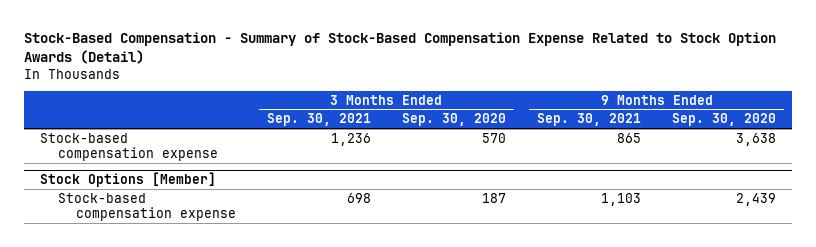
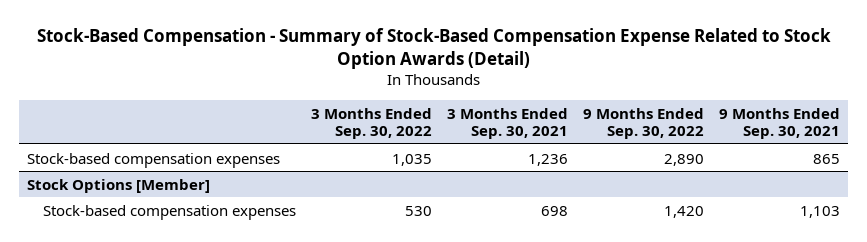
[401,113,506,127] Sep. 30, 2020 -> none
[672,113,777,127] Sep. 30, 2020 -> none
none -> [310,107,432,139] 3 Months Ended Sep. 30, 2022
none -> [583,107,705,139] 9 Months Ended Sep. 30, 2022
[39,132,218,161] Stock-based compensation expense -> [26,152,280,168] Stock-based compensation expenses
[57,192,236,221] Stock-based compensation expense -> [42,204,296,220] Stock-based compensation expenses

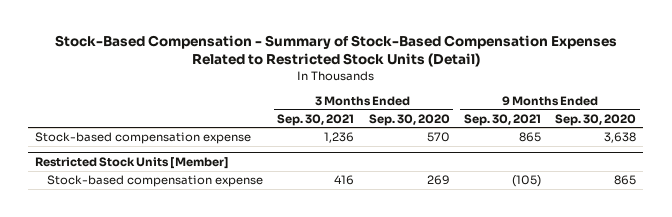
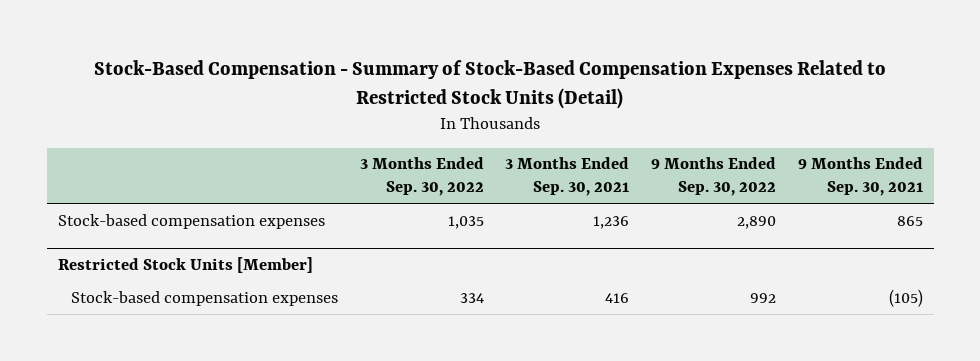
[368,113,450,126] Sep. 30, 2020 -> none
[555,113,637,126] Sep. 30, 2020 -> none
none -> [359,157,484,197] 3 Months Ended Sep. 30, 2022
none -> [651,157,777,197] 9 Months Ended Sep. 30, 2022
[35,132,252,145] Stock-based compensation expense -> [57,213,325,229] Stock-based compensation expenses
[46,175,263,188] Stock-based compensation expense -> [70,290,338,306] Stock-based compensation expenses

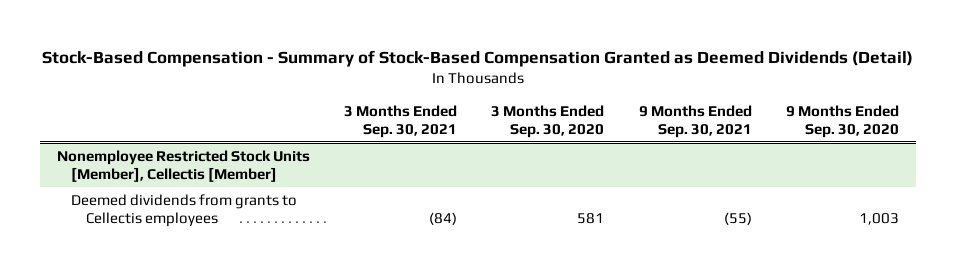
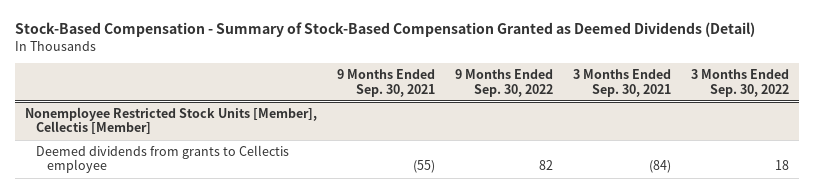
[491,104,605,138] 3 Months Ended Sep. 30, 2020 -> none
[786,104,900,138] 9 Months Ended Sep. 30, 2020 -> none
none -> [455,69,554,97] 9 Months Ended Sep. 30, 2022
none -> [691,69,790,97] 3 Months Ended Sep. 30, 2022
[71,194,298,227] Deemed dividends from grants to Cellectis employees -> [36,145,290,174] Deemed dividends from grants to Cellectis employee

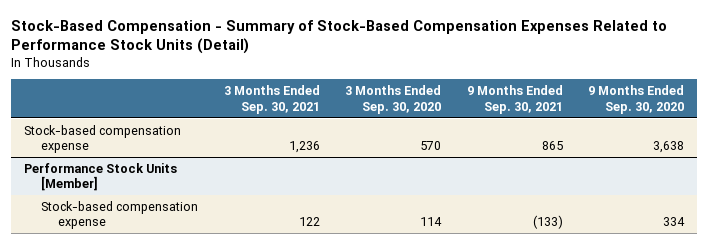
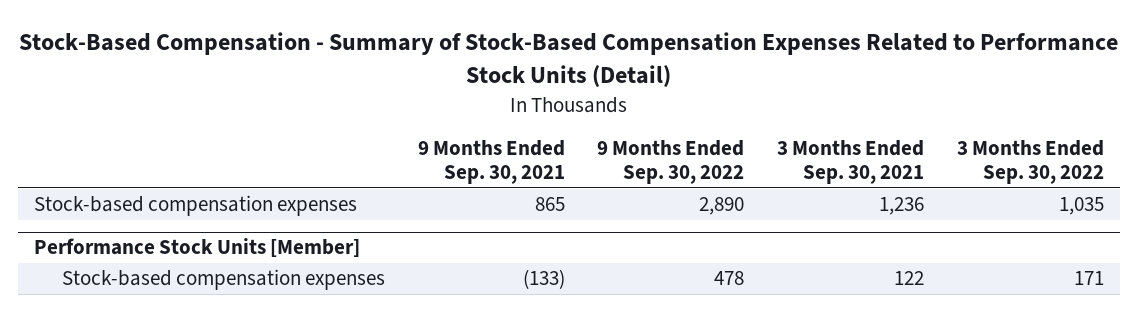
[345,85,442,114] 3 Months Ended Sep. 30, 2020 -> none
[588,85,685,114] 9 Months Ended Sep. 30, 2020 -> none
none -> [597,139,745,185] 9 Months Ended Sep. 30, 2022
none -> [956,139,1104,185] 3 Months Ended Sep. 30, 2022
[23,124,181,154] Stock-based compensation expense -> [34,195,358,217] Stock-based compensation expenses
[41,200,199,230] Stock-based compensation expense -> [61,269,385,291] Stock-based compensation expenses

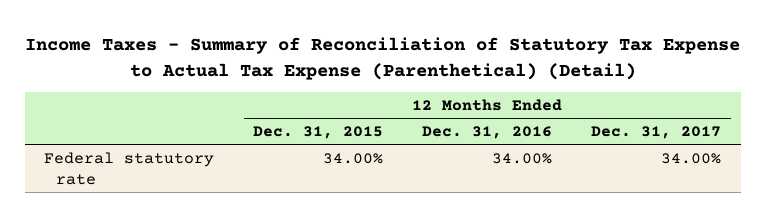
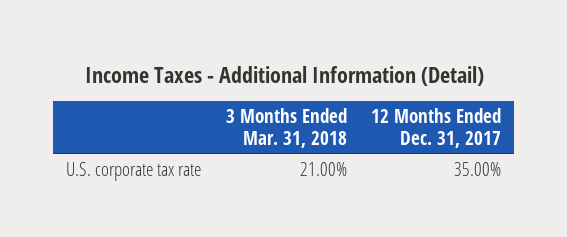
[24,37,740,80] Income Taxes - Summary of Reconciliation of Statutory Tax Expense to Actual Tax Expense (Parenthetical) (Detail) -> [84,65,484,86] Income Taxes - Additional Information (Detail)
[253,125,384,139] Dec. 31, 2015 -> none
[422,125,553,139] Dec. 31, 2016 -> none
none -> [225,107,347,148] 3 Months Ended Mar. 31, 2018
[44,151,215,185] Federal statutory rate -> none
none -> [65,161,201,181] U.S. corporate tax rate

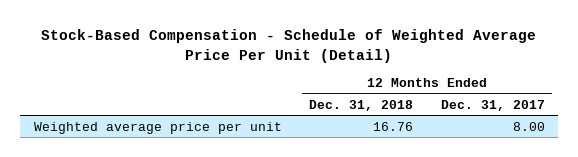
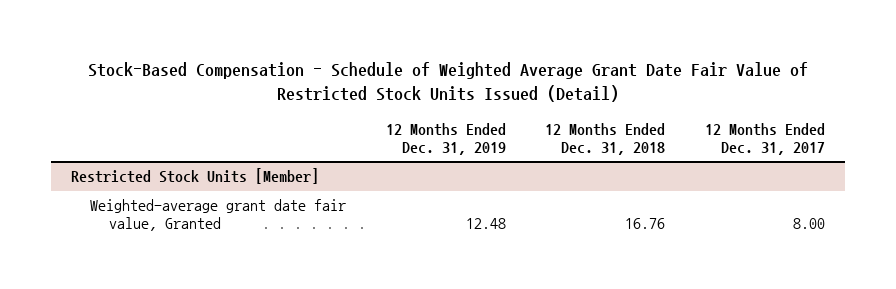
[41,28,537,63] Stock-Based Compensation - Schedule of Weighted Average Price Per Unit (Detail) -> [87,61,808,102] Stock-Based Compensation - Schedule of Weighted Average Grant Date Fair Value of Restricted Stock Units Issued (Detail)
none -> [385,122,506,155] 12 Months Ended Dec. 31, 2019
none -> [70,168,319,185] Restricted Stock Units [Member]
[33,121,282,134] Weighted average price per unit -> [90,199,347,232] Weighted-average grant date fair value, Granted

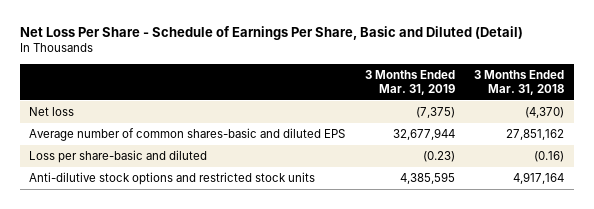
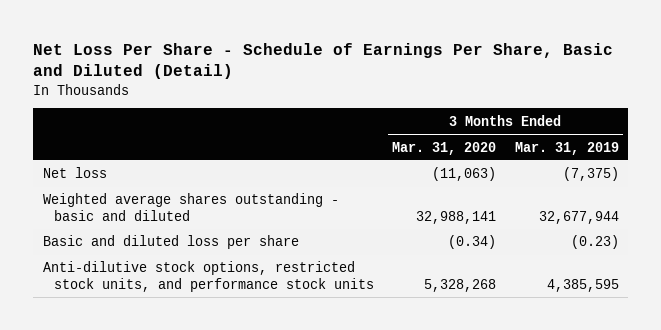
[474,70,565,95] 3 Months Ended Mar. 31, 2018 -> none
none -> [392,141,497,155] Mar. 31, 2020
[29,128,346,142] Average number of common shares-basic and diluted EPS -> [42,193,339,221] Weighted average shares outstanding - basic and diluted
[29,150,208,164] Loss per share-basic and diluted -> [42,235,299,250] Basic and diluted loss per share
[29,172,316,186] Anti-dilutive stock options and restricted stock units -> [42,261,374,292] Anti-dilutive stock options, restricted stock units, and performance stock units

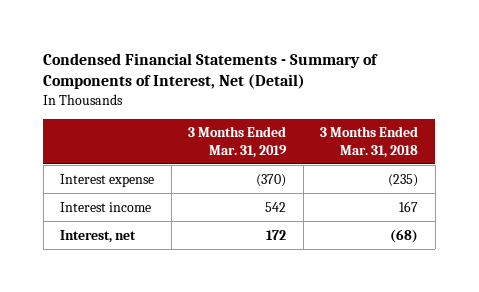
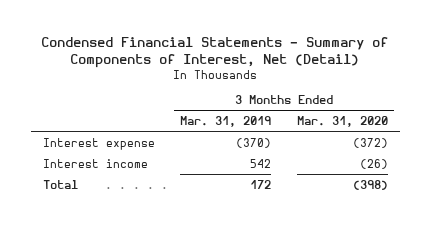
[320,126,419,158] 3 Months Ended Mar. 31, 2018 -> none
none -> [296,115,388,127] Mar. 31, 2020
[60,229,137,243] Interest, net -> [43,179,79,189] Total

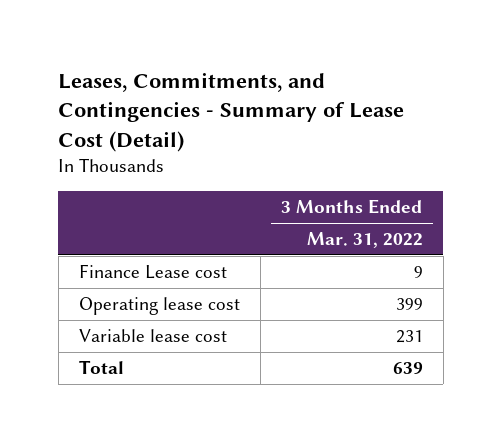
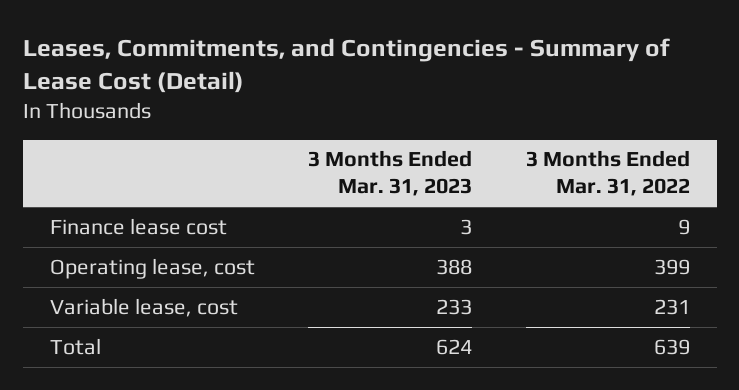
none -> [308,150,473,197] 3 Months Ended Mar. 31, 2023
[79,264,228,280] Finance Lease cost -> [49,217,227,235] Finance lease cost
[79,297,241,316] Operating lease cost -> [49,257,255,279] Operating lease, cost
[79,329,228,343] Variable lease cost -> [49,297,238,317] Variable lease, cost

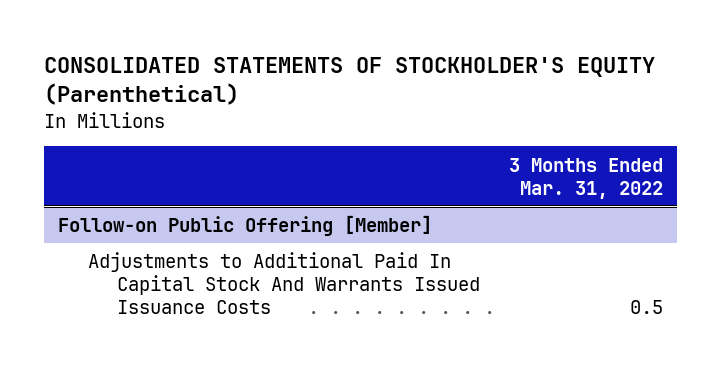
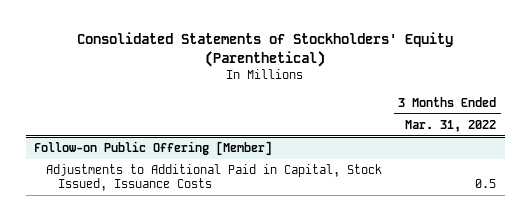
[43,56,655,106] CONSOLIDATED STATEMENTS OF STOCKHOLDER'S EQUITY (Parenthetical) -> [77,32,454,68] Consolidated Statements of Stockholders' Equity (Parenthetical)
[87,252,481,315] Adjustments to Additional Paid In Capital Stock And Warrants Issued Issuance Costs -> [45,164,382,192] Adjustments to Additional Paid in Capital, Stock Issued, Issuance Costs

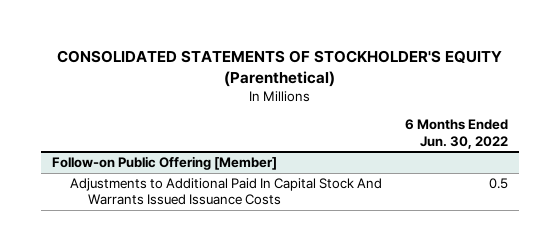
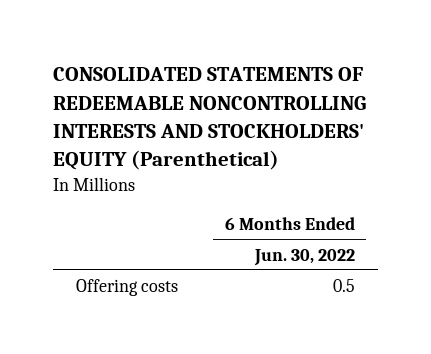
[57,50,503,87] CONSOLIDATED STATEMENTS OF STOCKHOLDER'S EQUITY (Parenthetical) -> [52,67,366,171] CONSOLIDATED STATEMENTS OF REDEEMABLE NONCONTROLLING INTERESTS AND STOCKHOLDERS' EQUITY (Parenthetical)
[52,155,278,170] Follow-on Public Offering [Member] -> none
[70,177,383,206] Adjustments to Additional Paid In Capital Stock And Warrants Issued Issuance Costs -> [76,279,179,297] Offering costs

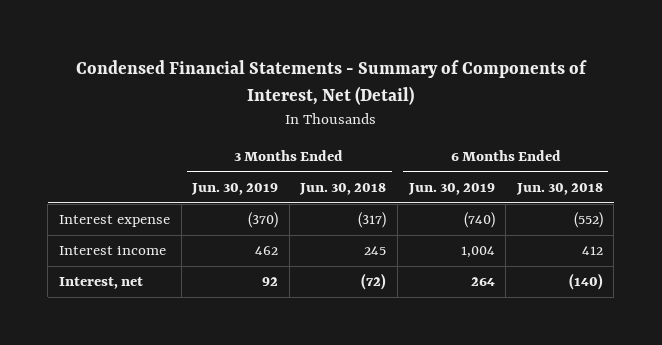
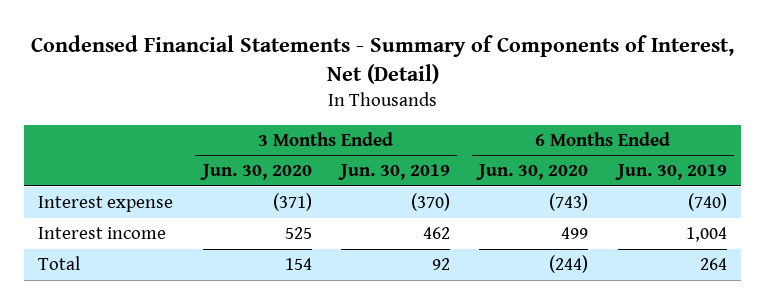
[299,183,387,196] Jun. 30, 2018 -> none
[515,183,603,196] Jun. 30, 2018 -> none
none -> [199,164,312,181] Jun. 30, 2020
none -> [476,164,589,181] Jun. 30, 2020
[59,277,144,290] Interest, net -> [38,256,81,271] Total

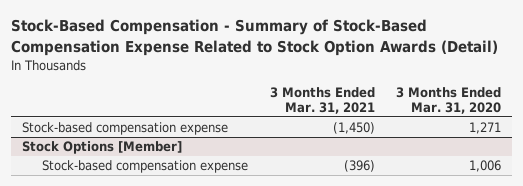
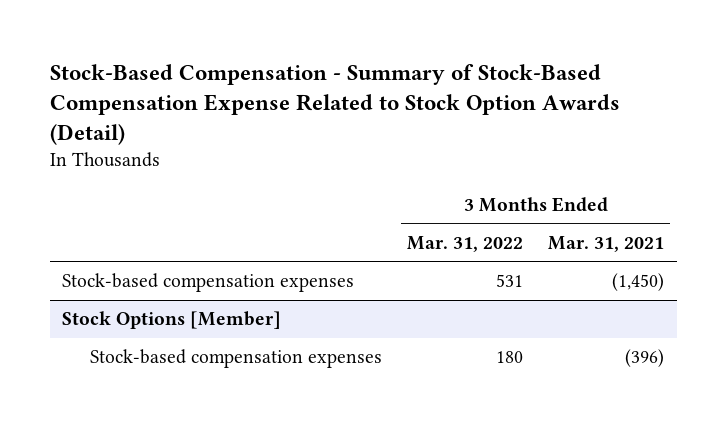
[396,86,502,115] 3 Months Ended Mar. 31, 2020 -> none
none -> [407,235,524,252] Mar. 31, 2022
[21,122,228,136] Stock-based compensation expense -> [62,273,355,293] Stock-based compensation expenses
[41,160,248,174] Stock-based compensation expense -> [90,349,383,369] Stock-based compensation expenses

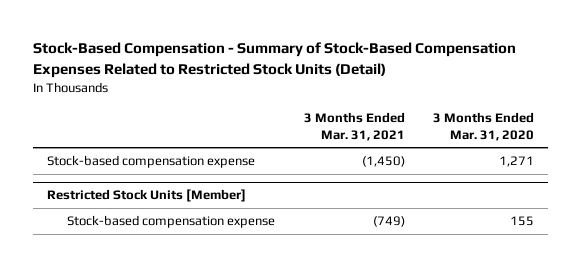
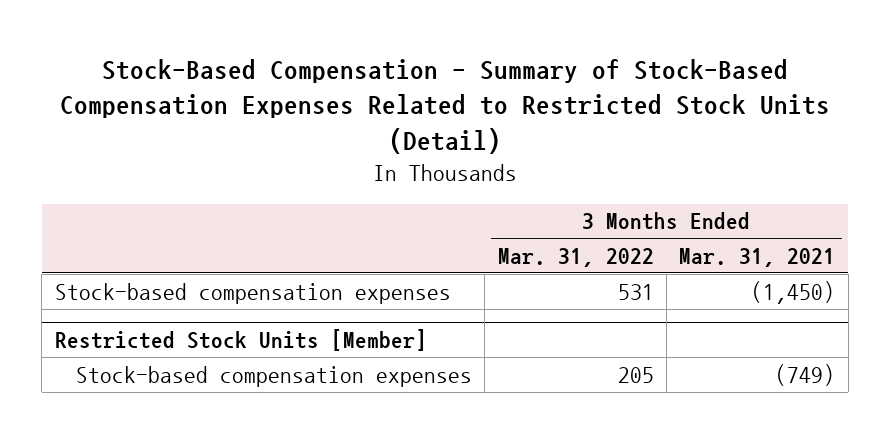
[432,112,534,141] 3 Months Ended Mar. 31, 2020 -> none
none -> [497,247,654,267] Mar. 31, 2022
[47,155,256,169] Stock-based compensation expense -> [54,282,451,304] Stock-based compensation expenses
[67,215,276,229] Stock-based compensation expense -> [75,365,472,387] Stock-based compensation expenses

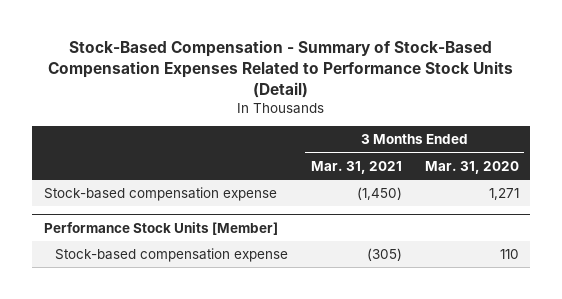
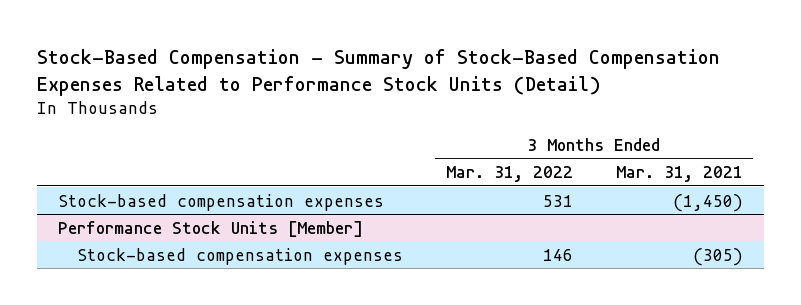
[424,160,519,174] Mar. 31, 2020 -> none
none -> [445,166,573,183] Mar. 31, 2022
[43,187,277,202] Stock-based compensation expense -> [58,193,385,211] Stock-based compensation expenses
[55,248,289,263] Stock-based compensation expense -> [77,247,404,265] Stock-based compensation expenses

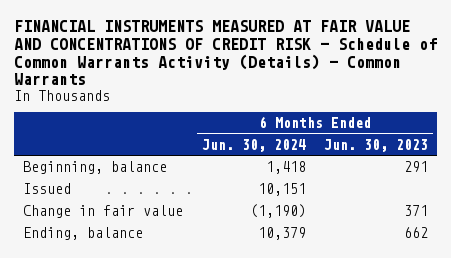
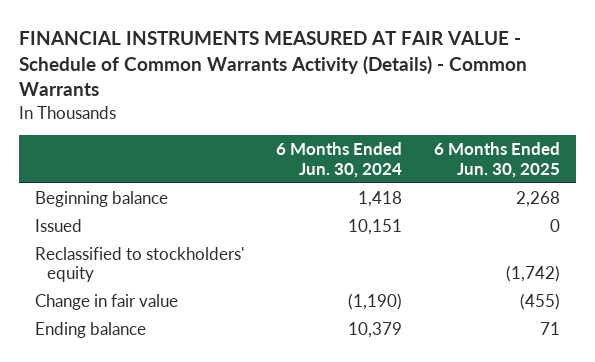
[14,19,438,86] FINANCIAL INSTRUMENTS MEASURED AT FAIR VALUE AND CONCENTRATIONS OF CREDIT RISK - Schedule of Common Warrants Activity (Details) - Common Warrants -> [19,30,528,97] FINANCIAL INSTRUMENTS MEASURED AT FAIR VALUE - Schedule of Common Warrants Activity (Details) - Common Warrants
[324,138,429,152] Jun. 30, 2023 -> none
none -> [433,142,560,178] 6 Months Ended Jun. 30, 2025
[23,161,168,175] Beginning, balance -> [35,190,169,207] Beginning balance
none -> [35,246,245,283] Reclassified to stockholders' equity
[23,227,144,241] Ending, balance -> [35,321,147,338] Ending balance

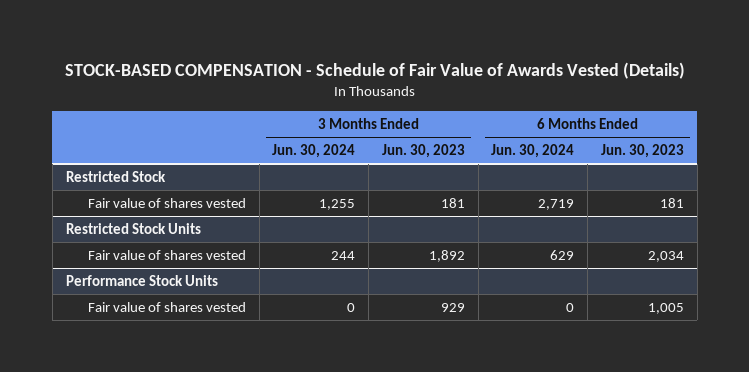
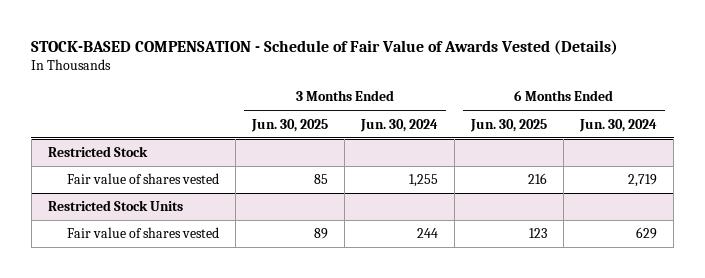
[381,144,465,159] Jun. 30, 2023 -> none
[600,144,684,159] Jun. 30, 2023 -> none
none -> [250,118,328,132] Jun. 30, 2025
none -> [469,118,547,132] Jun. 30, 2025
[65,274,218,286] Performance Stock Units -> none
[87,301,246,312] Fair value of shares vested -> none

